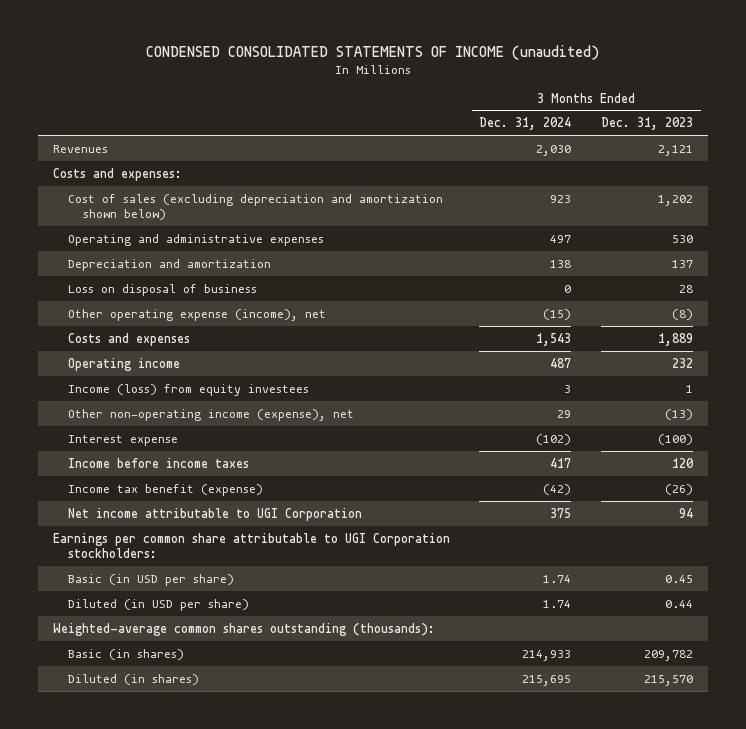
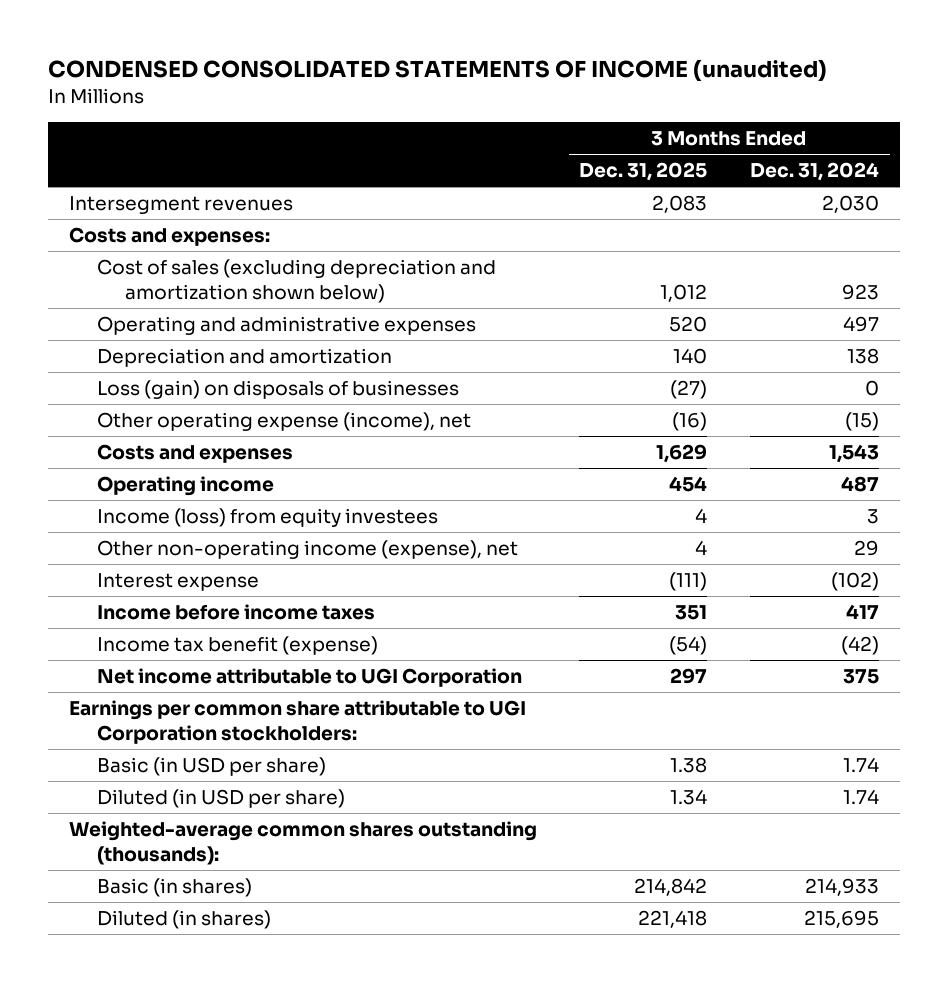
[601,117,694,131] Dec. 31, 2023 -> none
none -> [579,162,708,182] Dec. 31, 2025
[52,144,108,153] Revenues -> [68,196,293,215] Intersegment revenues
[67,283,257,296] Loss on disposal of business -> [96,380,459,400] Loss (gain) on disposals of businesses

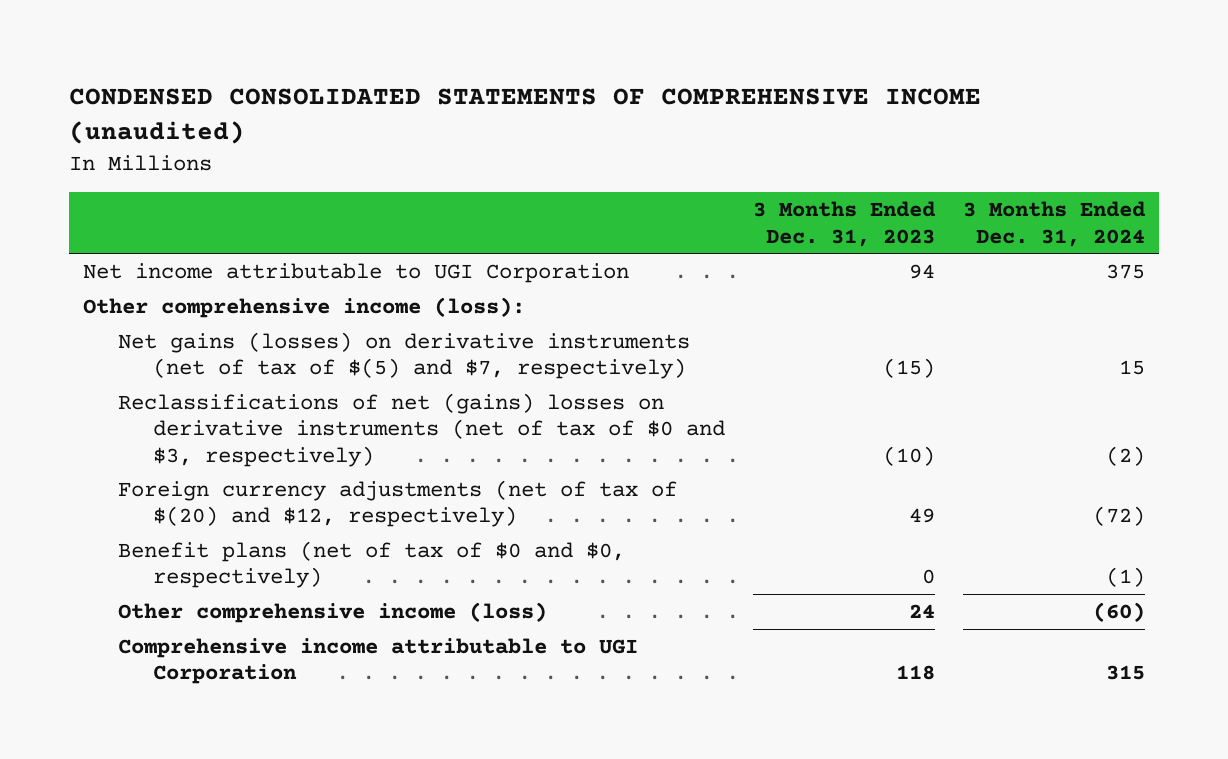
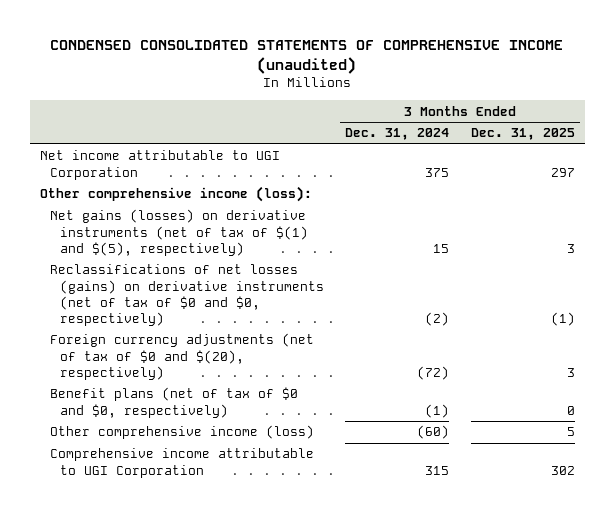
[753,201,937,247] 3 Months Ended Dec. 31, 2023 -> none
none -> [470,128,575,141] Dec. 31, 2025
[118,331,691,380] Net gains (losses) on derivative instruments (net of tax of $(5) and $7, respectively) -> [50,209,309,256] Net gains (losses) on derivative instruments (net of tax of $(1) and $(5), respectively)
[118,392,726,467] Reclassifications of net (gains) losses on derivative instruments (net of tax of $0 and $3, respectively) -> [50,264,325,326] Reclassifications of net losses (gains) on derivative instruments (net of tax of $0 and $0, respectively)
[118,479,678,528] Foreign currency adjustments (net of tax of $(20) and $12, respectively) -> [50,333,315,380] Foreign currency adjustments (net of tax of $0 and $(20), respectively)

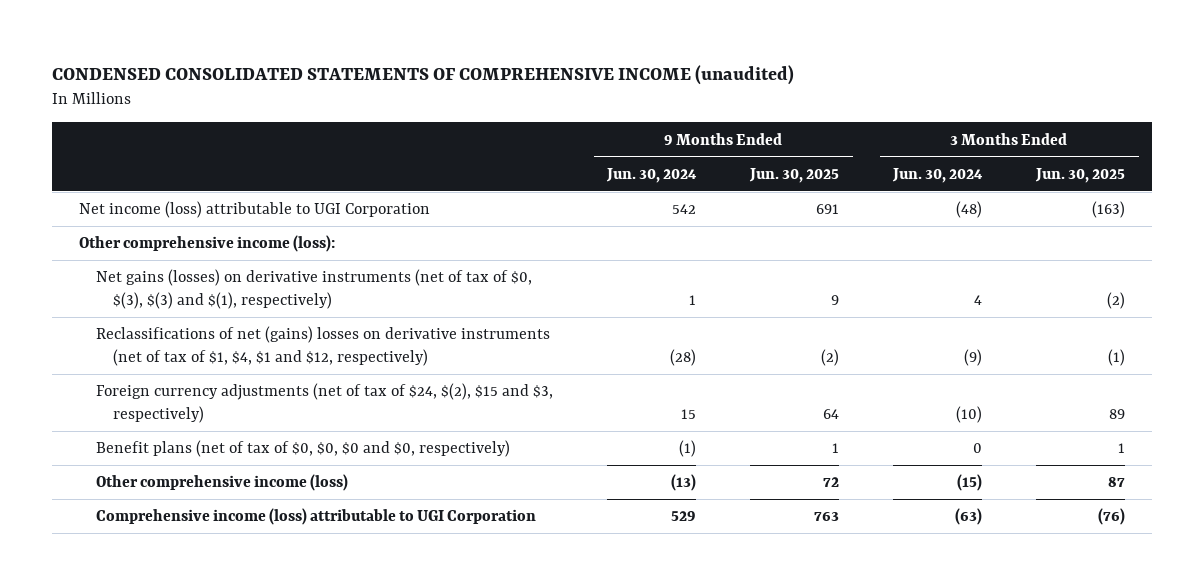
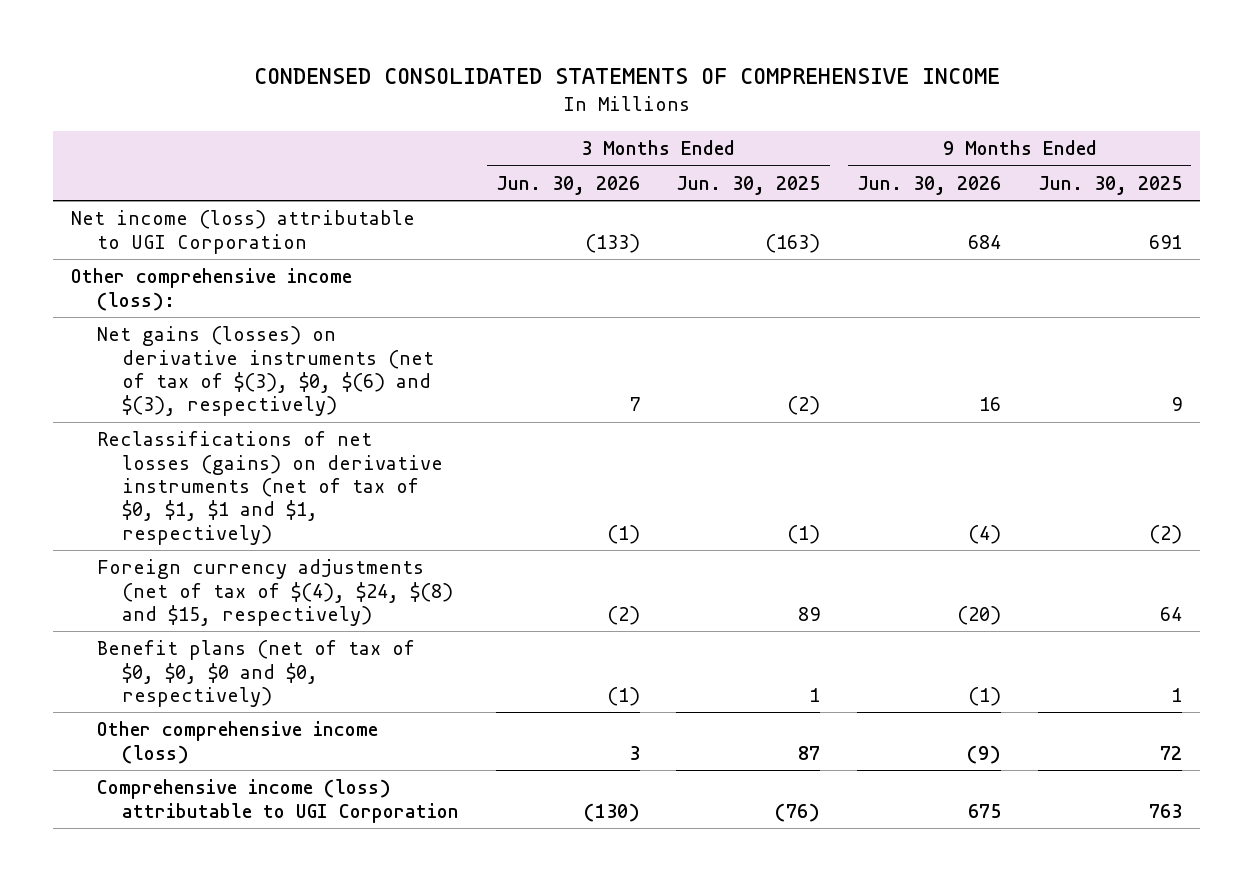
[51,64,794,85] CONDENSED CONSOLIDATED STATEMENTS OF COMPREHENSIVE INCOME (unaudited) -> [253,68,1000,85] CONDENSED CONSOLIDATED STATEMENTS OF COMPREHENSIVE INCOME
[606,167,698,183] Jun. 30, 2024 -> none
[892,167,984,183] Jun. 30, 2024 -> none
none -> [495,176,640,196] Jun. 30, 2026
none -> [857,176,1002,196] Jun. 30, 2026
[96,269,533,309] Net gains (losses) on derivative instruments (net of tax of $0, $(3), $(3) and $(1), respectively) -> [96,326,435,417] Net gains (losses) on derivative instruments (net of tax of $(3), $0, $(6) and $(3), respectively)
[96,326,551,366] Reclassifications of net (gains) losses on derivative instruments (net of tax of $1, $4, $1 and $12, respectively) -> [96,431,444,545] Reclassifications of net losses (gains) on derivative instruments (net of tax of $0, $1, $1 and $1, respectively)
[96,383,554,423] Foreign currency adjustments (net of tax of $24, $(2), $15 and $3, respectively) -> [96,559,454,626] Foreign currency adjustments (net of tax of $(4), $24, $(8) and $15, respectively)

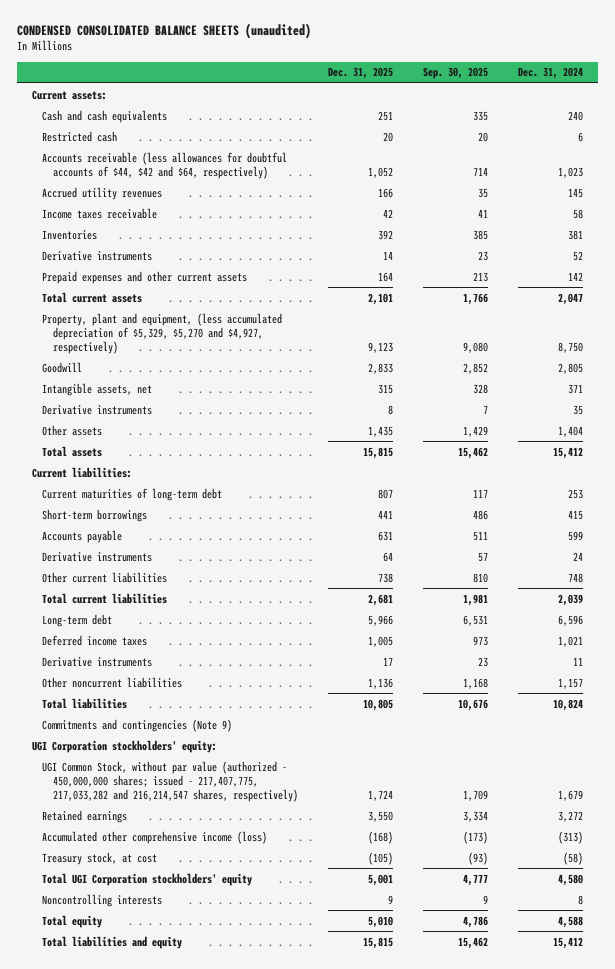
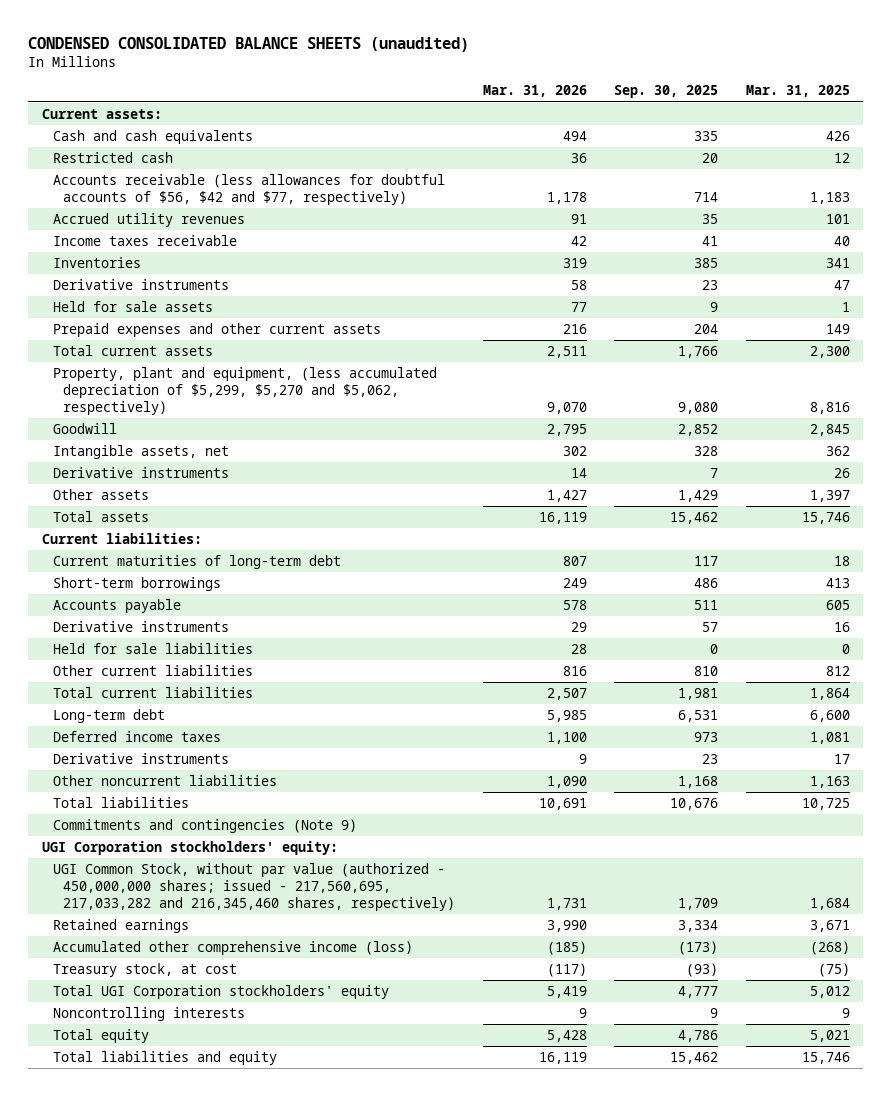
[327,67,393,80] Dec. 31, 2025 -> none
[517,67,583,80] Dec. 31, 2024 -> none
none -> [482,85,587,98] Mar. 31, 2026
none -> [745,85,850,98] Mar. 31, 2025
[42,151,288,179] Accounts receivable (less allowances for doubtful accounts of $44, $42 and $64, respectively) -> [52,173,445,205] Accounts receivable (less allowances for doubtful accounts of $56, $42 and $77, respectively)
none -> [52,300,213,312] Held for sale assets
[472,271,488,282] 213 -> [694,323,719,334] 204
[42,312,283,354] Property, plant and equipment, (less accumulated depreciation of $5,329, $5,270 and $4,927, respectively) -> [52,366,437,415] Property, plant and equipment, (less accumulated depreciation of $5,299, $5,270 and $5,062, respectively)
none -> [52,642,253,654] Held for sale liabilities
[42,760,298,802] UGI Common Stock, without par value (authorized - 450,000,000 shares; issued - 217,407,775, 217,033,282 and 216,214,547 shares, respectively) -> [52,862,456,911] UGI Common Stock, without par value (authorized - 450,000,000 shares; issued - 217,560,695, 217,033,282 and 216,345,460 shares, respectively)

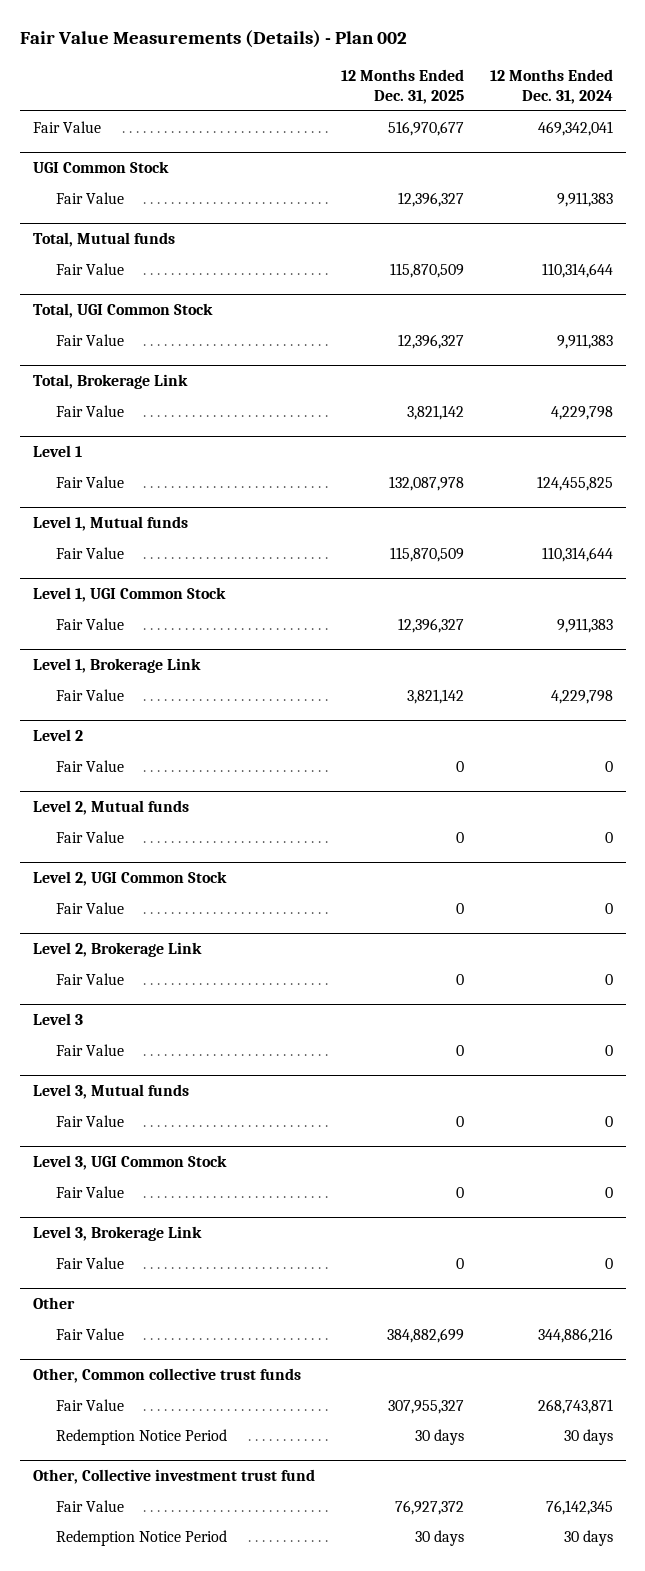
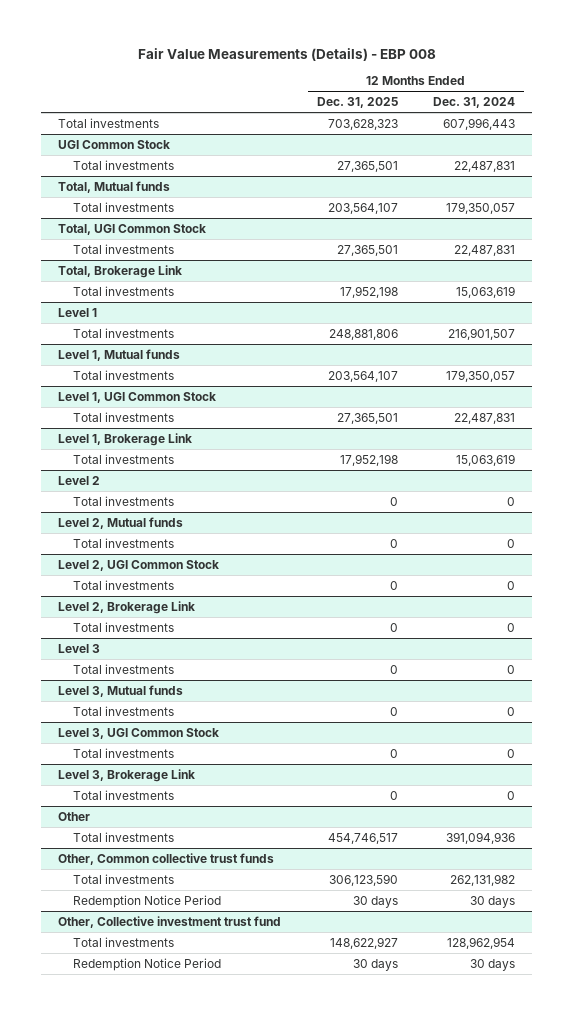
[19,30,407,49] Fair Value Measurements (Details) - Plan 002 -> [137,48,436,62] Fair Value Measurements (Details) - EBP 008
[32,120,101,133] Fair Value -> none
none -> [58,117,160,128] Total investments
[55,191,124,204] Fair Value -> none
none -> [72,159,174,170] Total investments
[55,262,124,275] Fair Value -> none
none -> [72,201,174,212] Total investments
[55,333,124,346] Fair Value -> none
none -> [72,243,174,254] Total investments
[55,404,124,417] Fair Value -> none
none -> [72,285,174,296] Total investments
[55,475,124,488] Fair Value -> none
none -> [72,327,174,338] Total investments
[55,546,124,559] Fair Value -> none
none -> [72,369,174,380] Total investments
[55,617,124,630] Fair Value -> none
none -> [72,411,174,422] Total investments
[55,688,124,701] Fair Value -> none
none -> [72,453,174,464] Total investments
[55,759,124,772] Fair Value -> [72,495,174,506] Total investments
[55,830,124,843] Fair Value -> [72,537,174,548] Total investments
[55,901,124,914] Fair Value -> [72,579,174,590] Total investments
[55,972,124,985] Fair Value -> [72,621,174,632] Total investments
[55,1043,124,1056] Fair Value -> [72,663,174,674] Total investments
[55,1114,124,1127] Fair Value -> [72,705,174,716] Total investments
[55,1185,124,1198] Fair Value -> [72,747,174,758] Total investments
[55,1256,124,1269] Fair Value -> [72,789,174,800] Total investments
[55,1327,124,1340] Fair Value -> none
none -> [72,831,174,842] Total investments
[55,1398,124,1411] Fair Value -> none
none -> [72,873,174,884] Total investments
[55,1499,124,1512] Fair Value -> none
none -> [72,936,174,947] Total investments

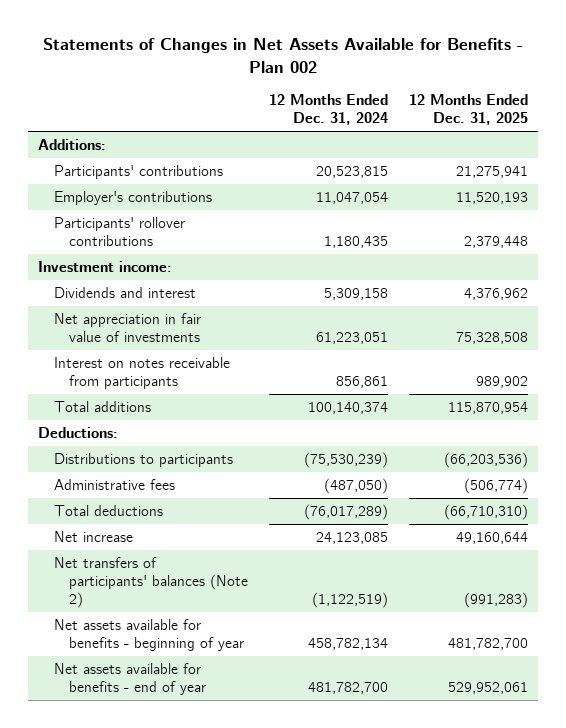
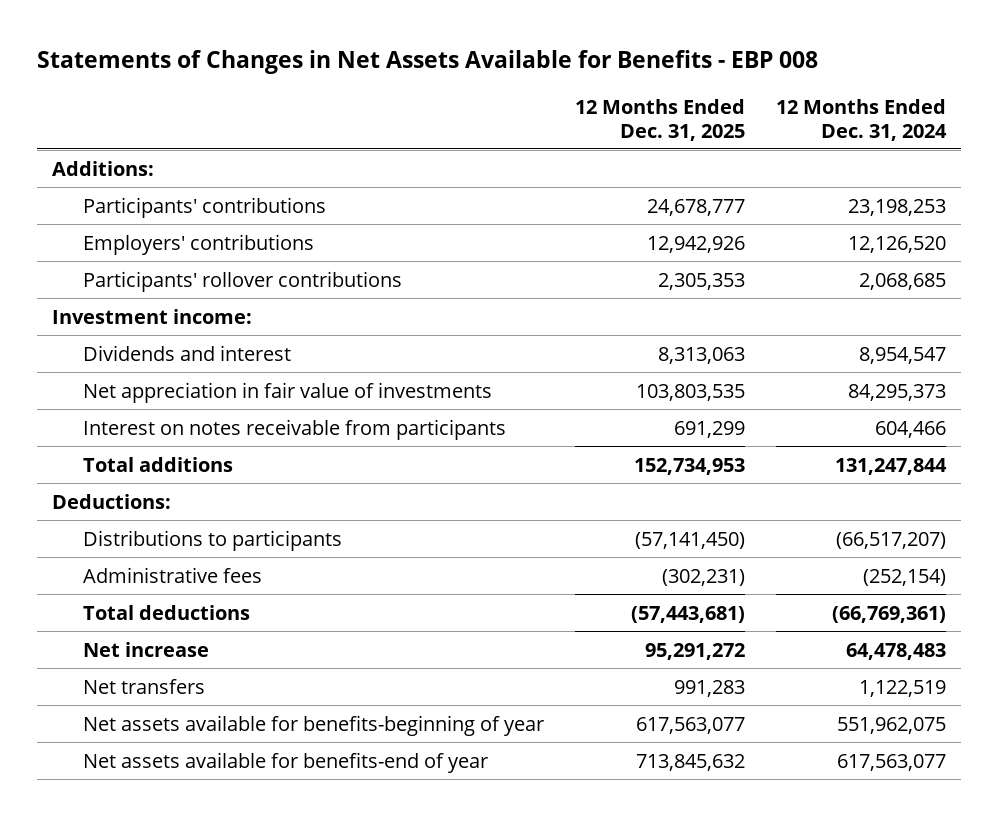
[42,38,523,73] Statements of Changes in Net Assets Available for Benefits - Plan 002 -> [36,49,818,74] Statements of Changes in Net Assets Available for Benefits - EBP 008
[315,166,388,179] 20,523,815 -> [847,198,946,216] 23,198,253
[455,166,528,179] 21,275,941 -> [646,198,745,216] 24,678,777
[53,191,212,206] Employer's contributions -> [82,233,314,255] Employers' contributions
[315,192,388,205] 11,047,054 -> [847,235,946,253] 12,126,520
[455,192,528,205] 11,520,193 -> [646,235,745,253] 12,942,926
[323,236,388,249] 1,180,435 -> [858,272,946,290] 2,068,685
[463,236,528,249] 2,379,448 -> [657,272,745,290] 2,305,353
[323,288,388,301] 5,309,158 -> [858,346,946,364] 8,954,547
[463,288,528,301] 4,376,962 -> [657,346,745,364] 8,313,063
[315,332,388,345] 61,223,051 -> [847,383,946,401] 84,295,373
[455,332,528,345] 75,328,508 -> [635,383,745,401] 103,803,535
[335,376,388,389] 856,861 -> [874,420,946,438] 604,466
[475,376,528,389] 989,902 -> [673,420,745,438] 691,299
[307,402,388,415] 100,140,374 -> [834,457,947,475] 131,247,844
[447,402,528,415] 115,870,954 -> [633,457,745,475] 152,734,953
[303,452,388,469] (75,530,239) -> [835,531,946,549] (66,517,207)
[443,452,528,469] (66,203,536) -> [634,531,745,549] (57,141,450)
[323,478,388,495] (487,050) -> [862,568,946,586] (252,154)
[463,478,528,495] (506,774) -> [661,568,745,586] (302,231)
[303,504,388,521] (76,017,289) -> [831,605,946,623] (66,769,361)
[443,504,528,521] (66,710,310) -> [630,605,745,623] (57,443,681)
[315,532,388,545] 24,123,085 -> [845,642,946,660] 64,478,483
[455,532,528,545] 49,160,644 -> [644,642,745,660] 95,291,272
[53,557,249,609] Net transfers of participants' balances (Note 2) -> [82,678,205,694] Net transfers
[311,592,388,609] (1,122,519) -> [858,679,946,697] 1,122,519
[463,592,528,609] (991,283) -> [673,679,745,697] 991,283
[53,619,245,652] Net assets available for benefits - beginning of year -> [82,714,544,736] Net assets available for benefits-beginning of year
[307,638,388,651] 458,782,134 -> [836,716,946,734] 551,962,075
[447,638,528,651] 481,782,700 -> [635,716,745,734] 617,563,077
[53,663,207,696] Net assets available for benefits - end of year -> [82,751,488,773] Net assets available for benefits-end of year
[307,682,388,695] 481,782,700 -> [836,753,946,771] 617,563,077
[447,682,528,695] 529,952,061 -> [635,753,745,771] 713,845,632

